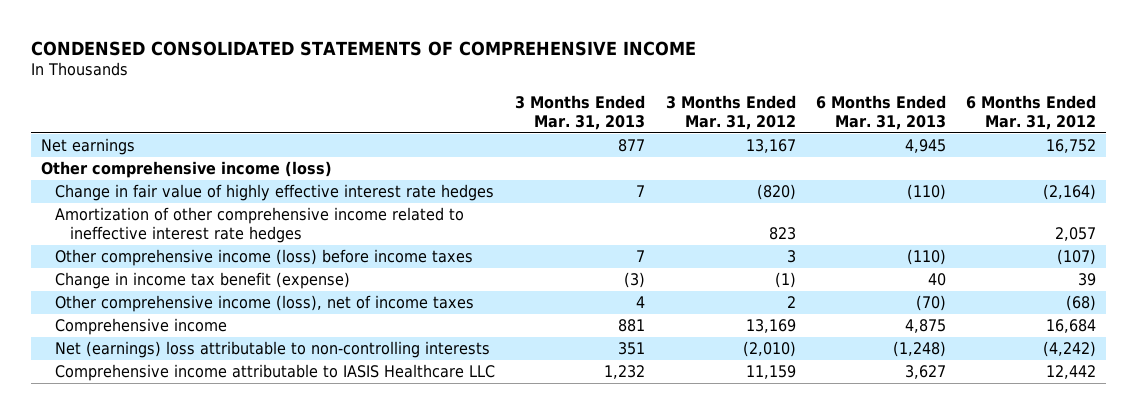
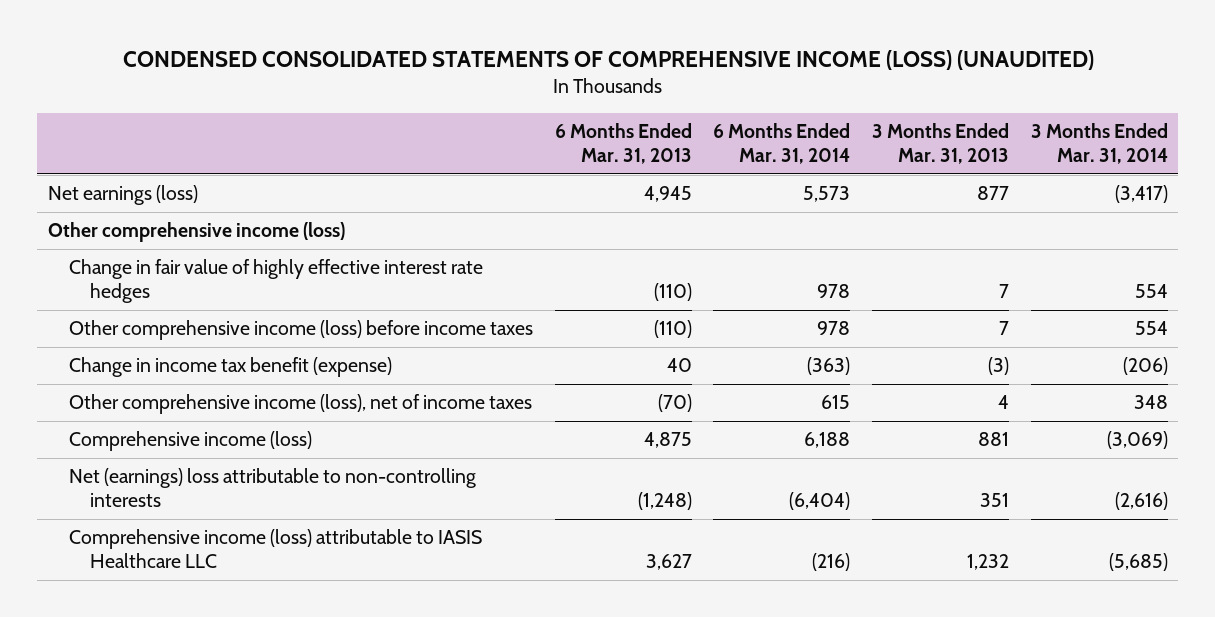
[30,40,696,56] CONDENSED CONSOLIDATED STATEMENTS OF COMPREHENSIVE INCOME -> [122,50,1094,71] CONDENSED CONSOLIDATED STATEMENTS OF COMPREHENSIVE INCOME (LOSS) (UNAUDITED)
[665,94,796,130] 3 Months Ended Mar. 31, 2012 -> none
[966,94,1097,130] 6 Months Ended Mar. 31, 2012 -> none
none -> [713,123,851,165] 6 Months Ended Mar. 31, 2014
none -> [1030,123,1168,165] 3 Months Ended Mar. 31, 2014
[40,138,135,156] Net earnings -> [47,185,198,206] Net earnings (loss)
[55,207,465,244] Amortization of other comprehensive income related to ineffective interest rate hedges -> none
[55,318,228,336] Comprehensive income -> [68,431,312,452] Comprehensive income (loss)
[55,364,496,382] Comprehensive income attributable to IASIS Healthcare LLC -> [68,529,482,569] Comprehensive income (loss) attributable to IASIS Healthcare LLC

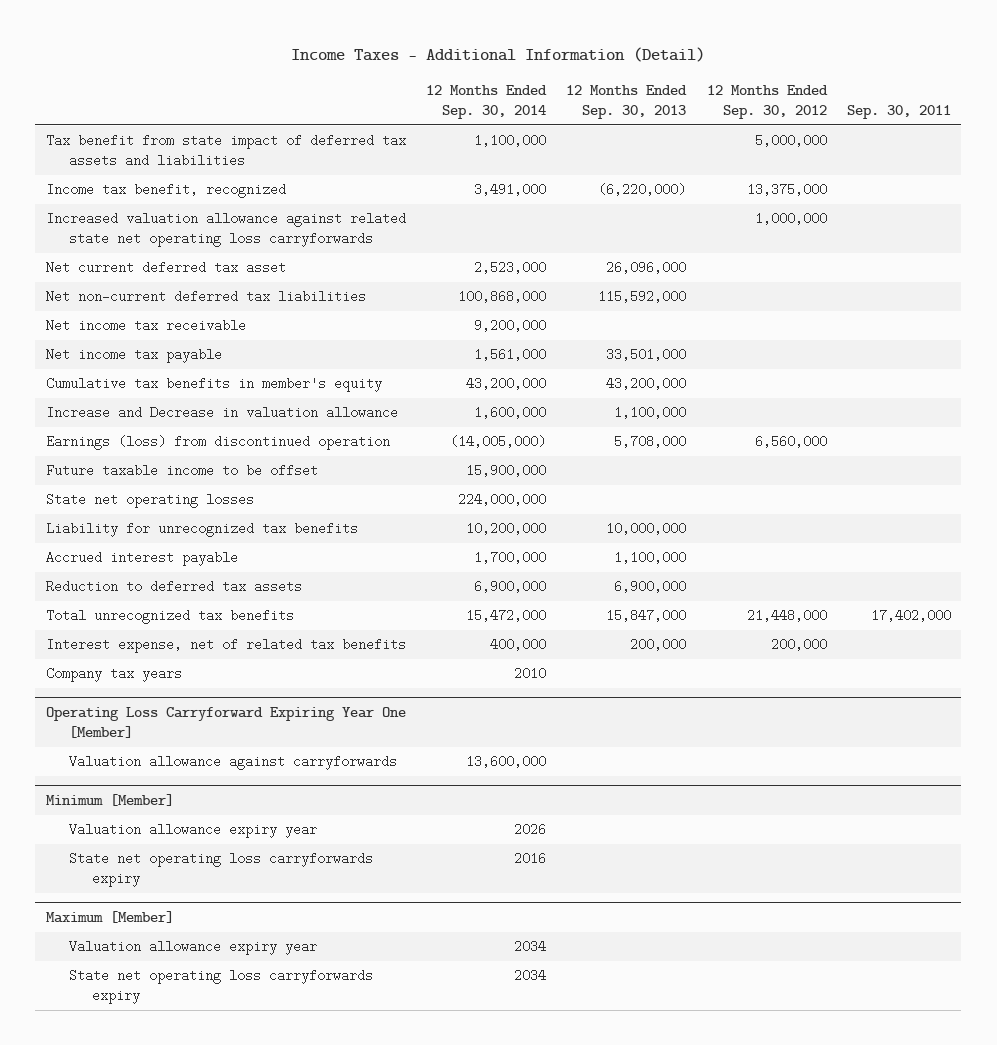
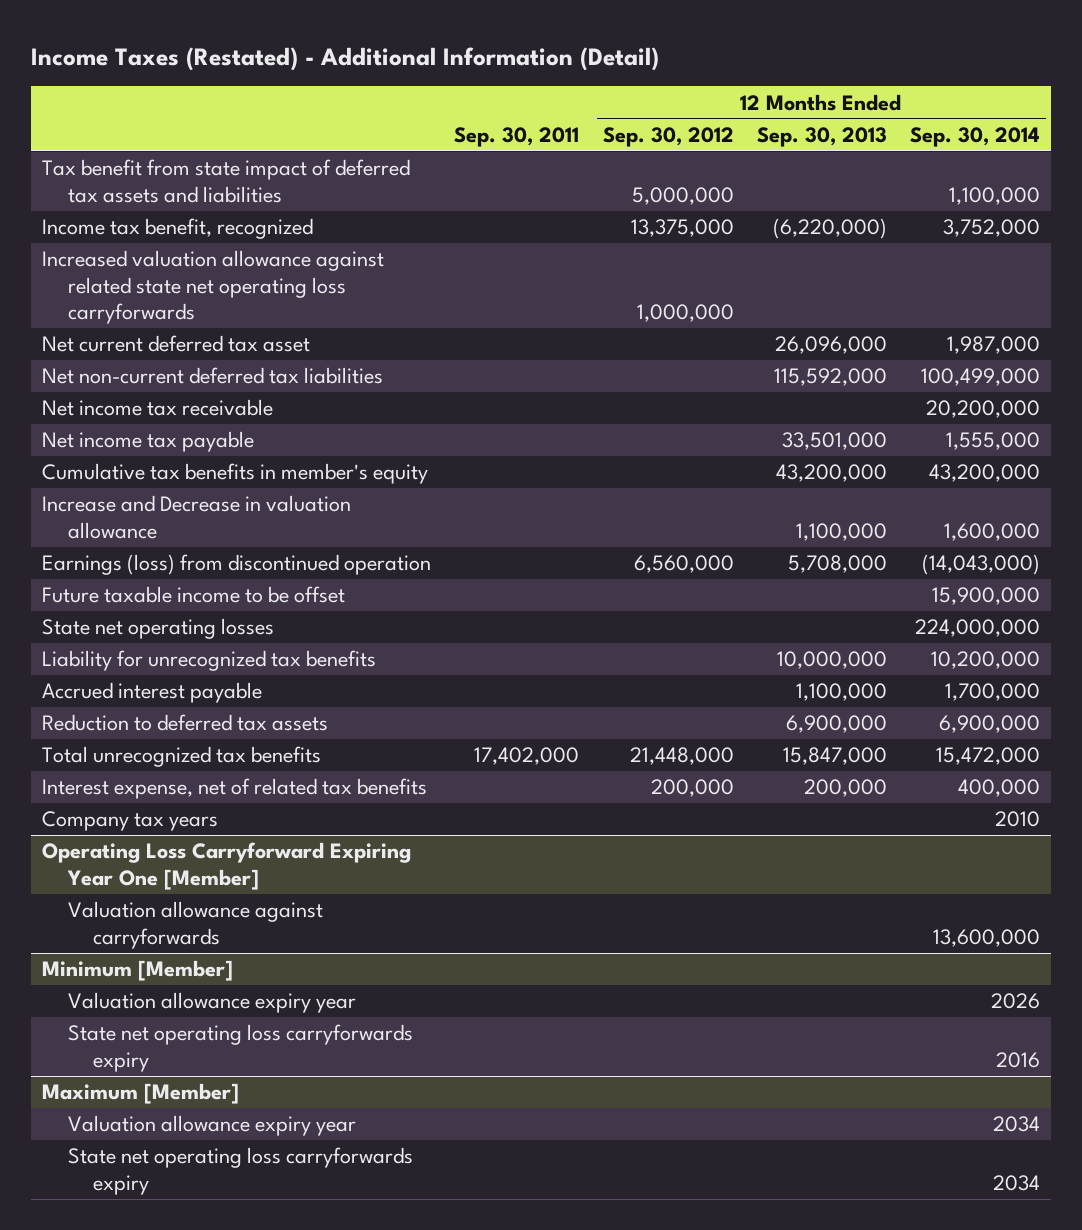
[291,46,706,62] Income Taxes - Additional Information (Detail) -> [30,46,659,71] Income Taxes (Restated) - Additional Information (Detail)
[473,183,546,197] 3,491,000 -> [942,219,1040,238] 3,752,000
[473,261,546,275] 2,523,000 -> [946,336,1040,355] 1,987,000
[457,290,546,304] 100,868,000 -> [920,368,1040,387] 100,499,000
[473,319,546,333] 9,200,000 -> [925,400,1040,419] 20,200,000
[473,348,546,362] 1,561,000 -> [945,432,1040,451] 1,555,000
[449,435,546,449] (14,005,000) -> [921,554,1040,576] (14,043,000)

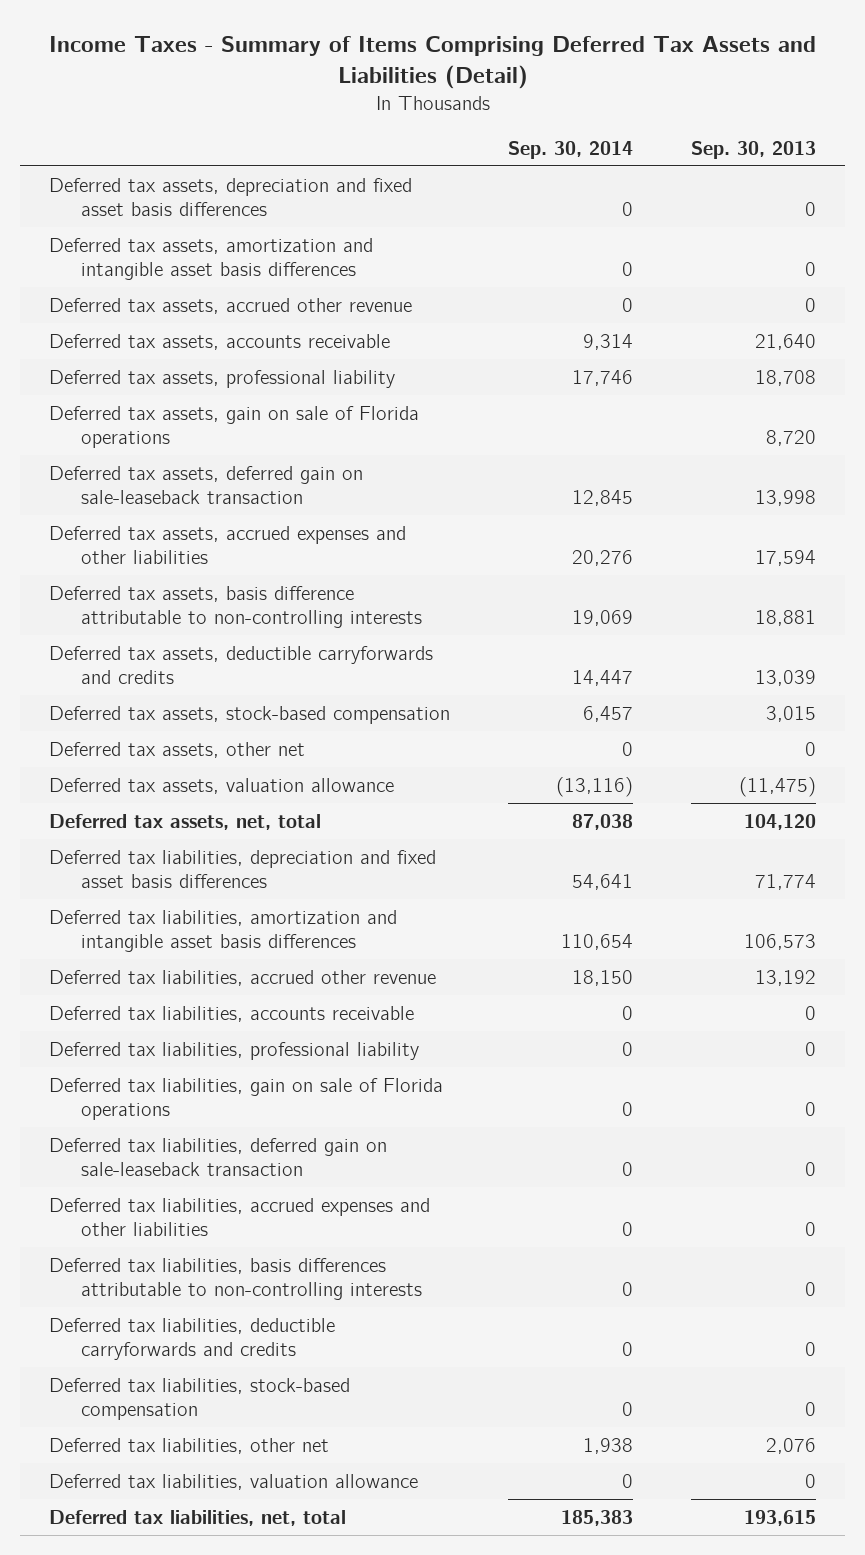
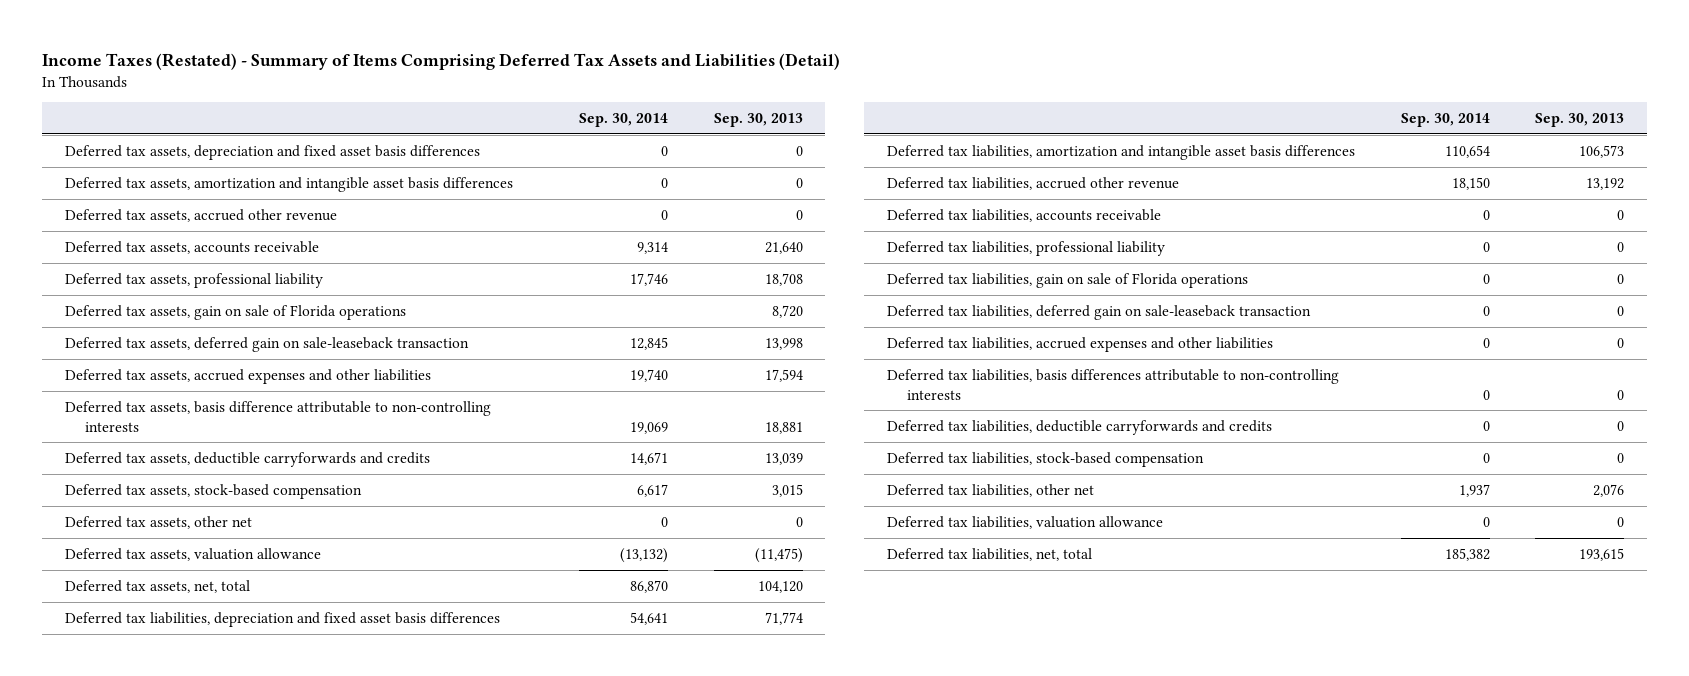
[48,35,816,89] Income Taxes - Summary of Items Comprising Deferred Tax Assets and Liabilities (Detail) -> [41,52,840,70] Income Taxes (Restated) - Summary of Items Comprising Deferred Tax Assets and Liabilities (Detail)
[572,550,634,567] 20,276 -> [629,368,668,382] 19,740
[572,670,634,687] 14,447 -> [629,451,668,465] 14,671
[583,705,634,722] 6,457 -> [636,483,668,497] 6,617
[556,776,634,797] (13,116) -> [619,547,668,563] (13,132)
[572,813,634,830] 87,038 -> [629,579,668,593] 86,870
[583,1437,634,1454] 1,938 -> [1458,483,1490,497] 1,937
[561,1509,634,1526] 185,383 -> [1444,547,1490,561] 185,382

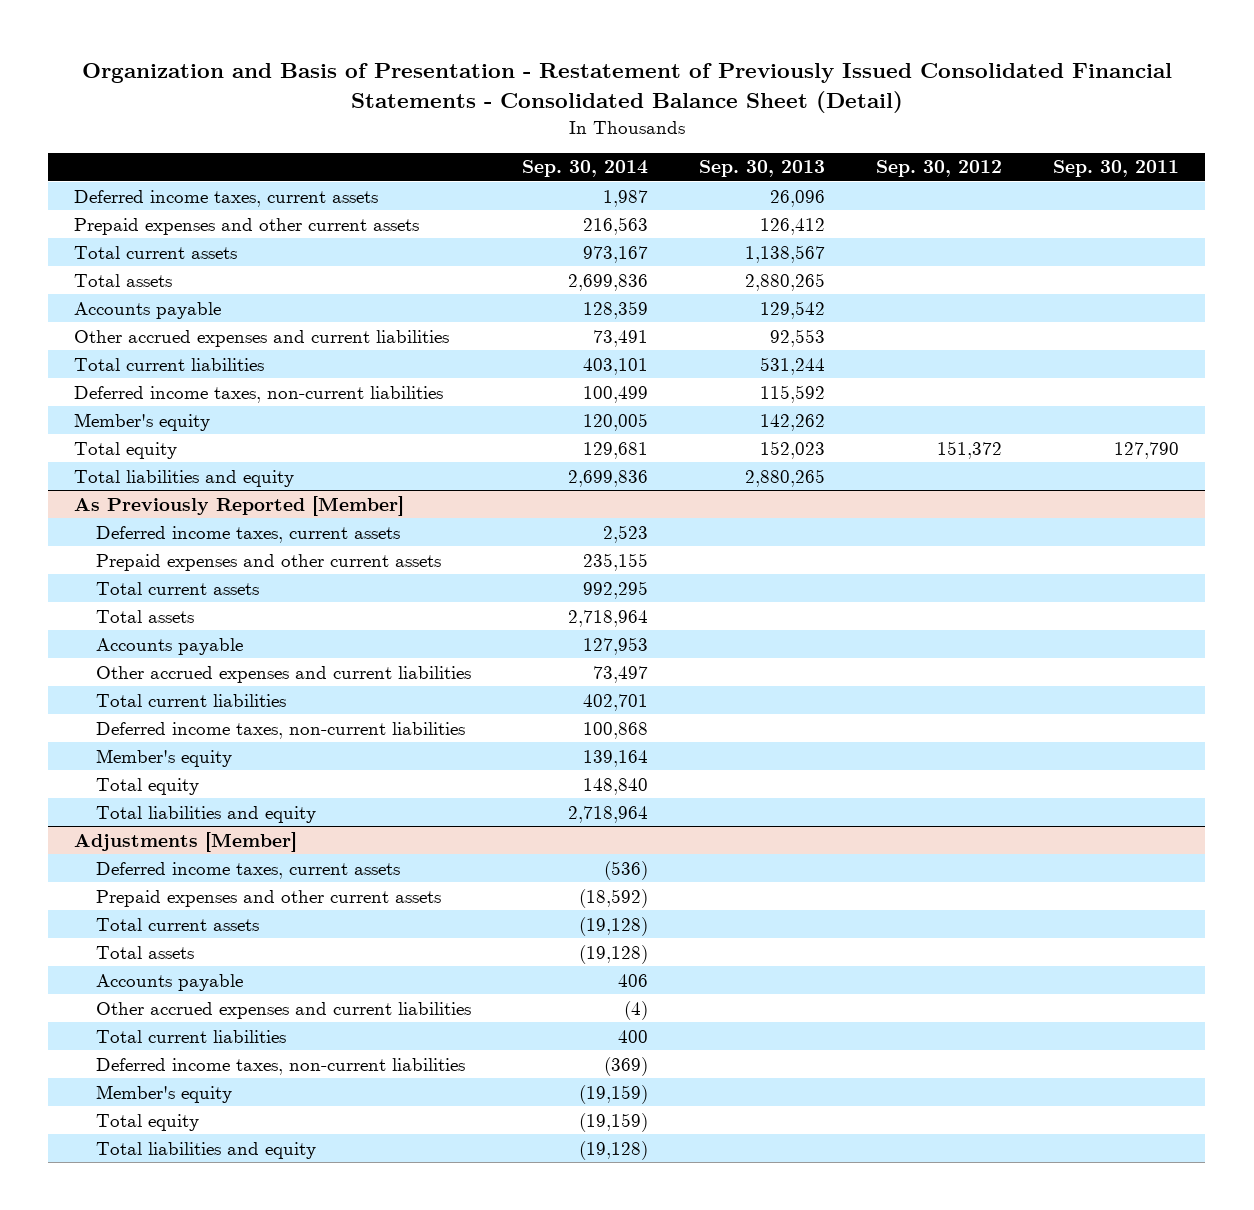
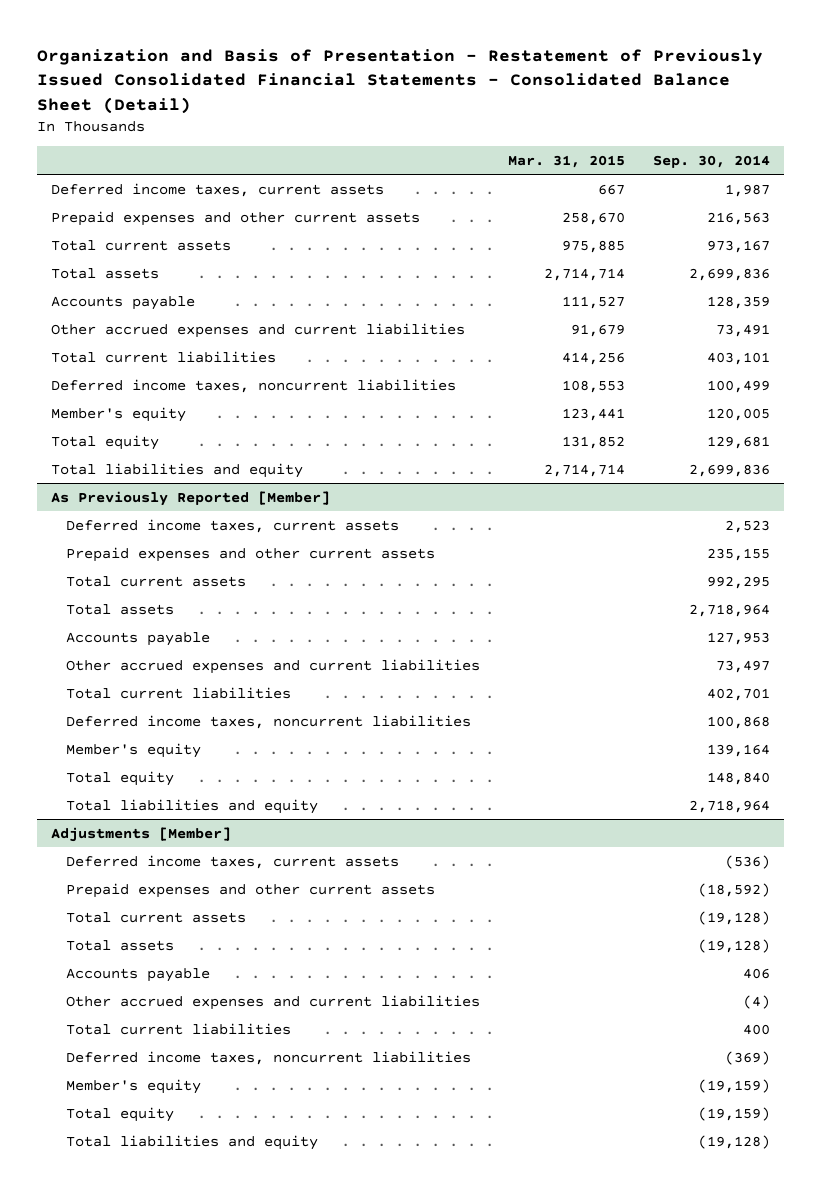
[699,160,826,178] Sep. 30, 2013 -> none
[876,160,1003,178] Sep. 30, 2012 -> none
[1053,160,1180,178] Sep. 30, 2011 -> none
none -> [507,154,625,168] Mar. 31, 2015
[74,385,444,403] Deferred income taxes, non-current liabilities -> [50,378,456,393] Deferred income taxes, noncurrent liabilities
[95,721,465,739] Deferred income taxes, non-current liabilities -> [65,714,471,729] Deferred income taxes, noncurrent liabilities
[95,1057,465,1075] Deferred income taxes, non-current liabilities -> [65,1050,471,1065] Deferred income taxes, noncurrent liabilities

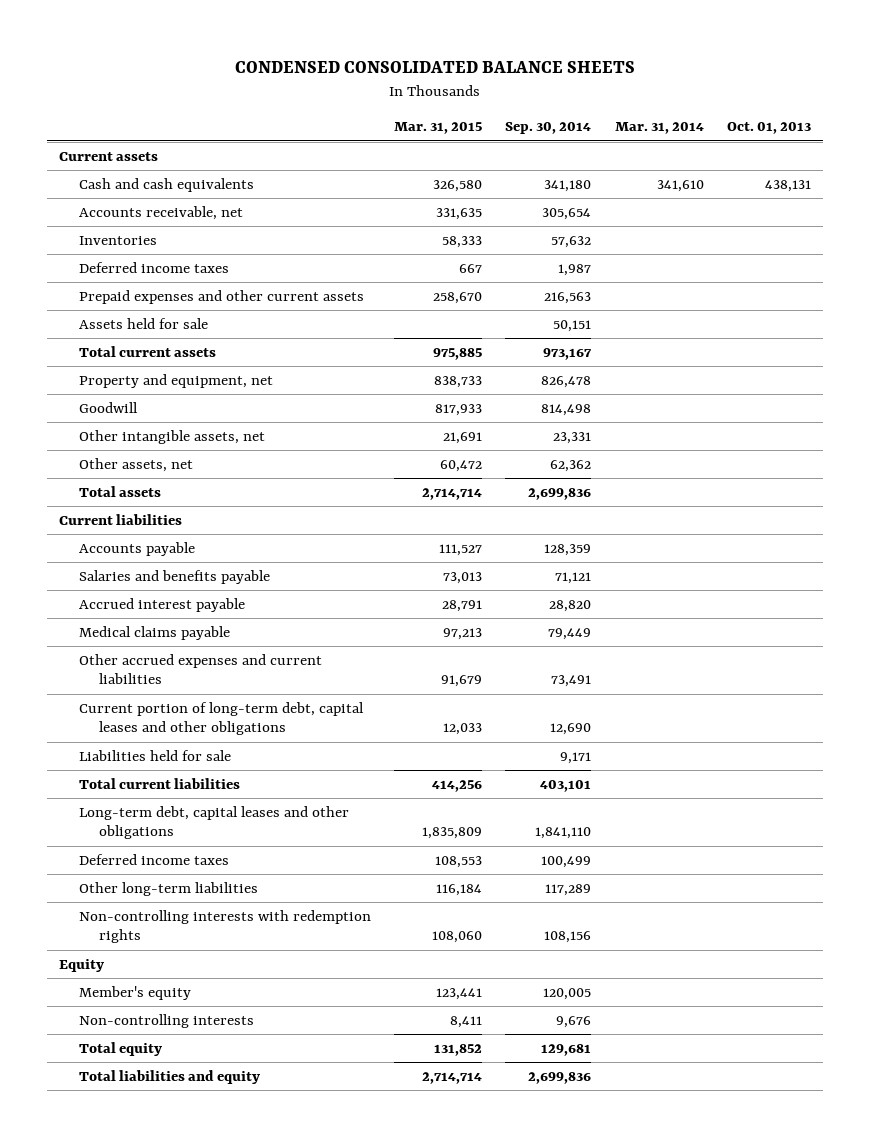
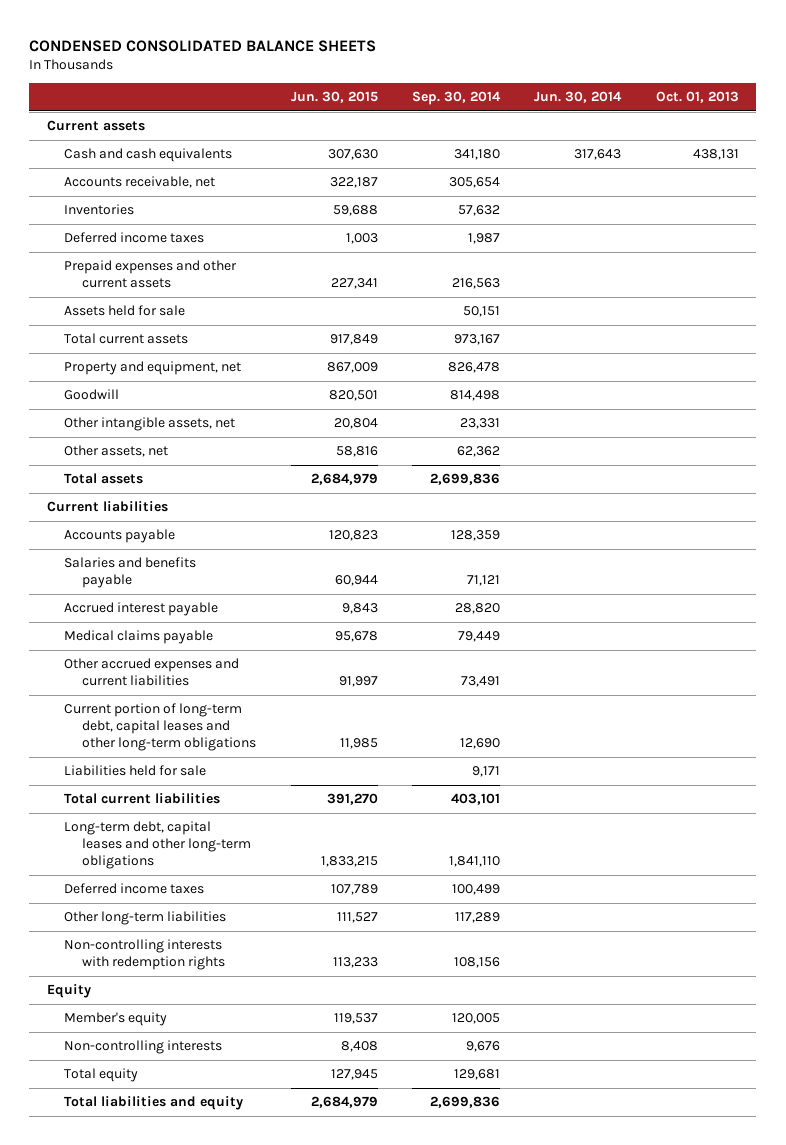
[394,122,483,135] Mar. 31, 2015 -> none
[614,122,704,135] Mar. 31, 2014 -> none
none -> [290,91,378,104] Jun. 30, 2015
none -> [534,91,623,104] Jun. 30, 2014
[78,701,364,736] Current portion of long-term debt, capital leases and other obligations -> [64,703,257,752] Current portion of long-term debt, capital leases and other long-term obligations
[78,805,349,840] Long-term debt, capital leases and other obligations -> [64,821,252,870] Long-term debt, capital leases and other long-term obligations

